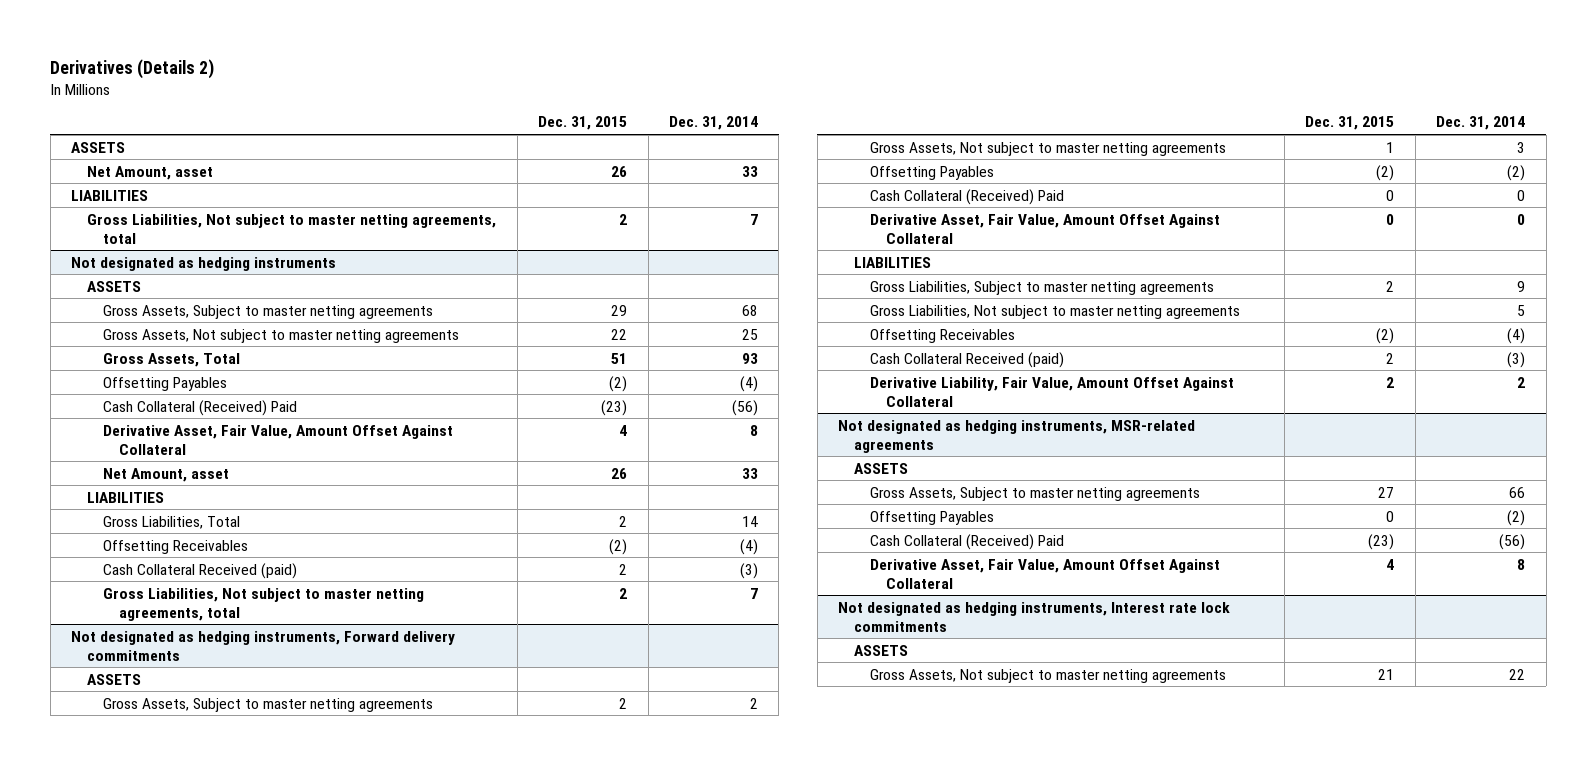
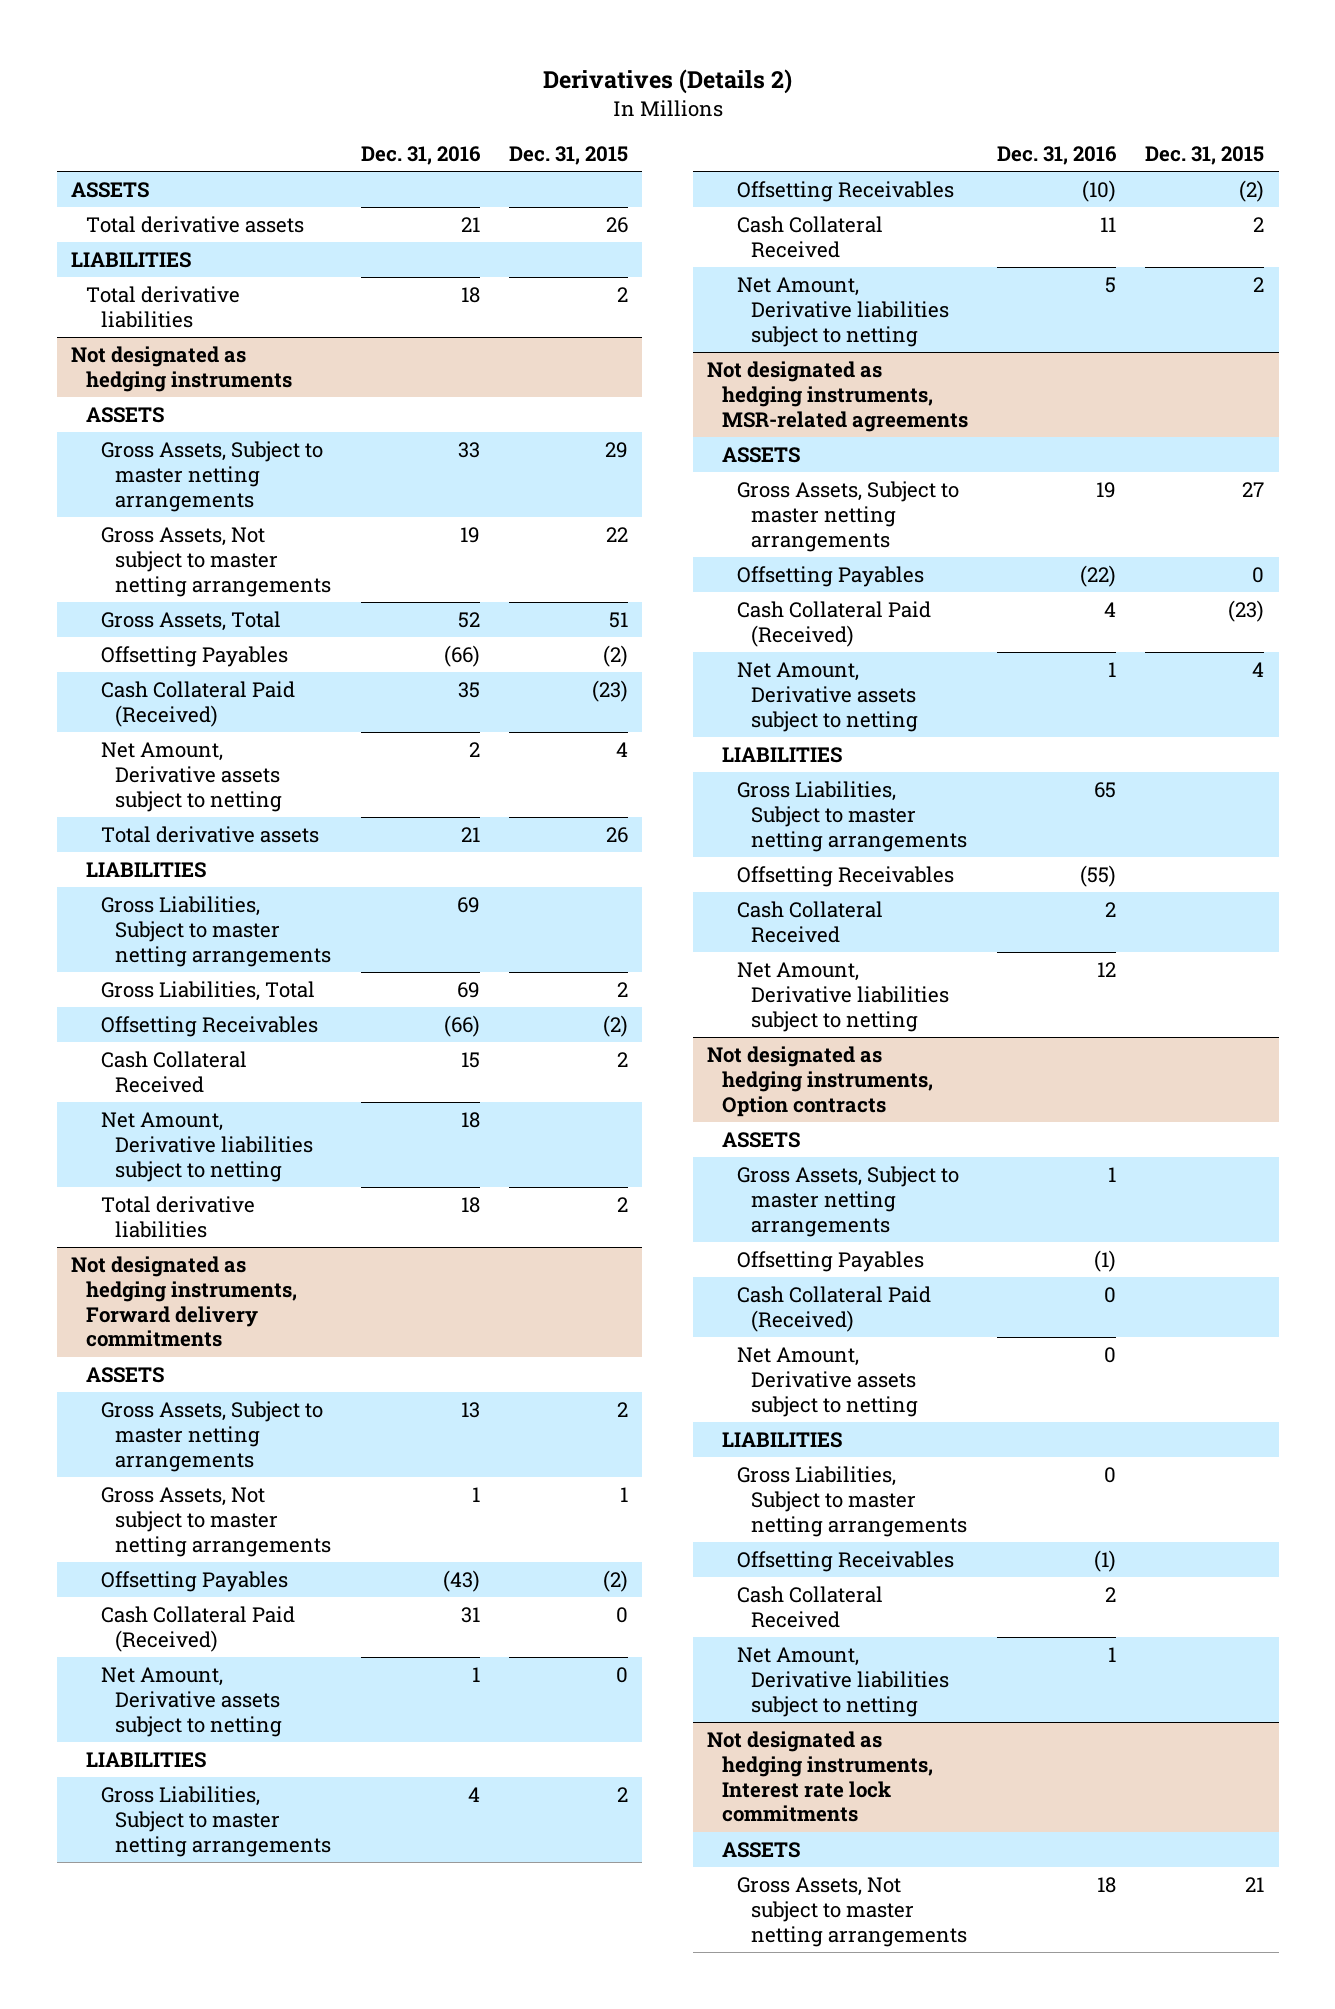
[668,116,758,131] Dec. 31, 2014 -> none
none -> [360,145,481,165] Dec. 31, 2016
[87,165,214,180] Net Amount, asset -> [85,216,304,234] Total derivative assets
[87,213,497,244] Gross Liabilities, Not subject to master netting agreements, total -> [85,286,240,328] Total derivative liabilities
[103,304,434,319] Gross Assets, Subject to master netting agreements -> [100,441,323,512] Gross Assets, Subject to master netting arrangements
[103,328,460,343] Gross Assets, Not subject to master netting agreements -> [100,527,332,597] Gross Assets, Not subject to master netting arrangements
[103,399,298,416] Cash Collateral (Received) Paid -> [100,681,295,727] Cash Collateral Paid (Received)
[103,424,454,455] Derivative Asset, Fair Value, Amount Offset Against Collateral -> [100,742,283,812] Net Amount, Derivative assets subject to netting
[103,467,230,482] Net Amount, asset -> [100,826,319,844] Total derivative assets
none -> [100,896,332,967] Gross Liabilities, Subject to master netting arrangements
[103,562,298,579] Cash Collateral Received (paid) -> [100,1051,247,1093] Cash Collateral Received
none -> [100,1112,314,1182] Net Amount, Derivative liabilities subject to netting
[103,587,425,621] Gross Liabilities, Not subject to master netting agreements, total -> [100,1196,255,1238] Total derivative liabilities
[103,697,434,712] Gross Assets, Subject to master netting agreements -> [100,1401,323,1472] Gross Assets, Subject to master netting arrangements
[870,141,1227,156] Gross Assets, Not subject to master netting agreements -> [100,1487,332,1557] Gross Assets, Not subject to master netting arrangements
[870,188,1065,205] Cash Collateral (Received) Paid -> [100,1606,295,1652] Cash Collateral Paid (Received)
[870,213,1221,244] Derivative Asset, Fair Value, Amount Offset Against Collateral -> [100,1667,283,1737] Net Amount, Derivative assets subject to netting
[870,304,1241,319] Gross Liabilities, Not subject to master netting agreements -> none
[870,280,1215,295] Gross Liabilities, Subject to master netting agreements -> [100,1786,332,1857] Gross Liabilities, Subject to master netting arrangements
[870,351,1065,368] Cash Collateral Received (paid) -> [736,216,883,258] Cash Collateral Received
[870,376,1235,407] Derivative Liability, Fair Value, Amount Offset Against Collateral -> [736,277,950,347] Net Amount, Derivative liabilities subject to netting
[870,486,1201,501] Gross Assets, Subject to master netting agreements -> [736,481,959,552] Gross Assets, Subject to master netting arrangements
[870,533,1065,550] Cash Collateral (Received) Paid -> [736,601,931,647] Cash Collateral Paid (Received)
[870,558,1221,589] Derivative Asset, Fair Value, Amount Offset Against Collateral -> [736,662,919,732] Net Amount, Derivative assets subject to netting
none -> [722,747,843,764] LIABILITIES
none -> [736,781,968,852] Gross Liabilities, Subject to master netting arrangements
none -> [736,866,954,888] Offsetting Receivables
none -> [736,901,883,943] Cash Collateral Received
none -> [736,962,950,1032] Net Amount, Derivative liabilities subject to netting
none -> [707,1046,934,1117] Not designated as hedging instruments, Option contracts
none -> [722,1132,801,1149] ASSETS
none -> [736,1166,959,1237] Gross Assets, Subject to master netting arrangements
none -> [736,1251,924,1273] Offsetting Payables
none -> [736,1286,931,1332] Cash Collateral Paid (Received)
none -> [736,1347,919,1417] Net Amount, Derivative assets subject to netting
none -> [722,1432,843,1449] LIABILITIES
none -> [736,1466,968,1537] Gross Liabilities, Subject to master netting arrangements
none -> [736,1551,954,1573] Offsetting Receivables
none -> [736,1586,883,1628] Cash Collateral Received
none -> [736,1647,950,1717] Net Amount, Derivative liabilities subject to netting
[870,668,1227,683] Gross Assets, Not subject to master netting agreements -> [736,1877,968,1947] Gross Assets, Not subject to master netting arrangements

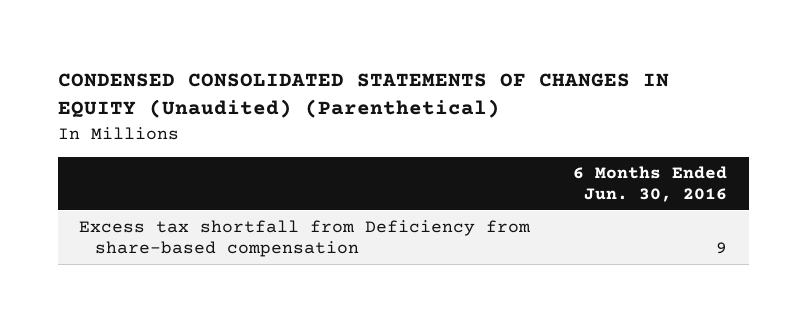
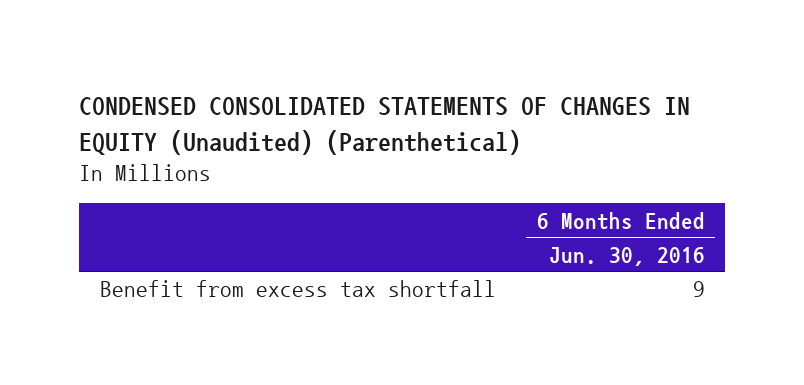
[79,220,532,258] Excess tax shortfall from Deficiency from share-based compensation -> [99,280,496,298] Benefit from excess tax shortfall

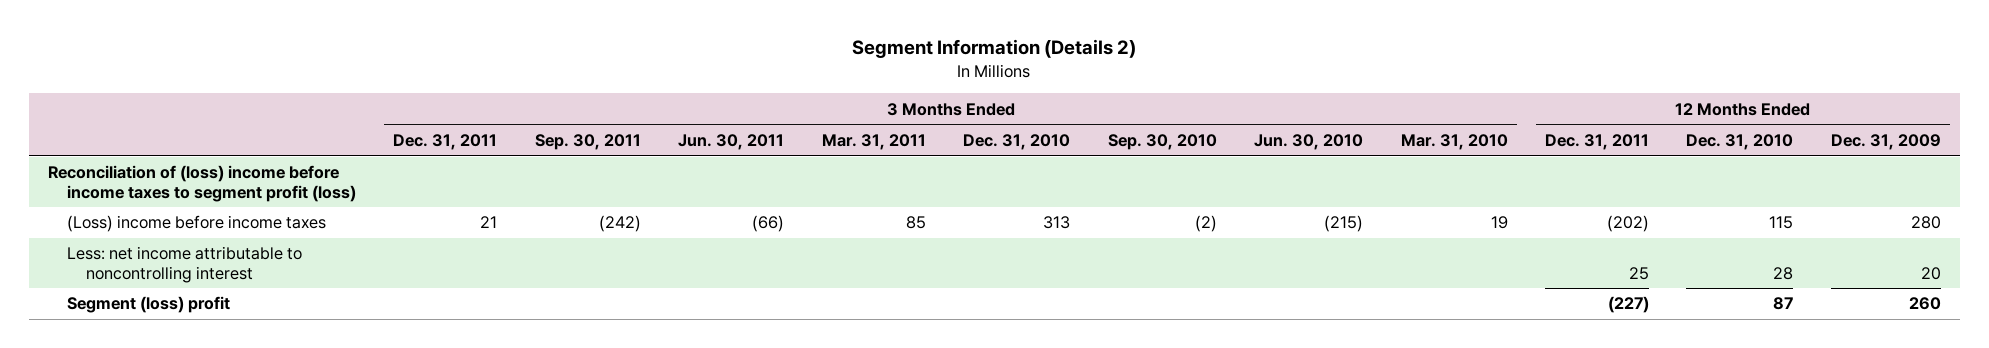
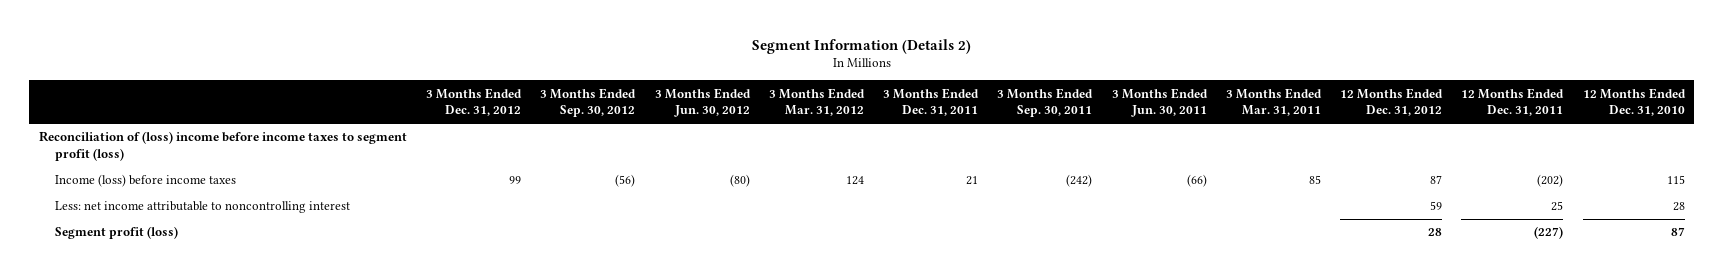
[963,133,1071,150] Dec. 31, 2010 -> none
[1107,133,1217,150] Sep. 30, 2010 -> none
[1254,133,1364,150] Jun. 30, 2010 -> none
[1400,133,1508,150] Mar. 31, 2010 -> none
[1830,133,1941,150] Dec. 31, 2009 -> none
none -> [426,87,523,117] 3 Months Ended Dec. 31, 2012
none -> [540,87,637,118] 3 Months Ended Sep. 30, 2012
none -> [654,87,751,118] 3 Months Ended Jun. 30, 2012
none -> [768,87,865,117] 3 Months Ended Mar. 31, 2012
none -> [1340,87,1444,117] 12 Months Ended Dec. 31, 2012
[66,215,326,233] (Loss) income before income taxes -> [54,174,236,188] Income (loss) before income taxes
[66,296,230,314] Segment (loss) profit -> [54,226,178,240] Segment profit (loss)

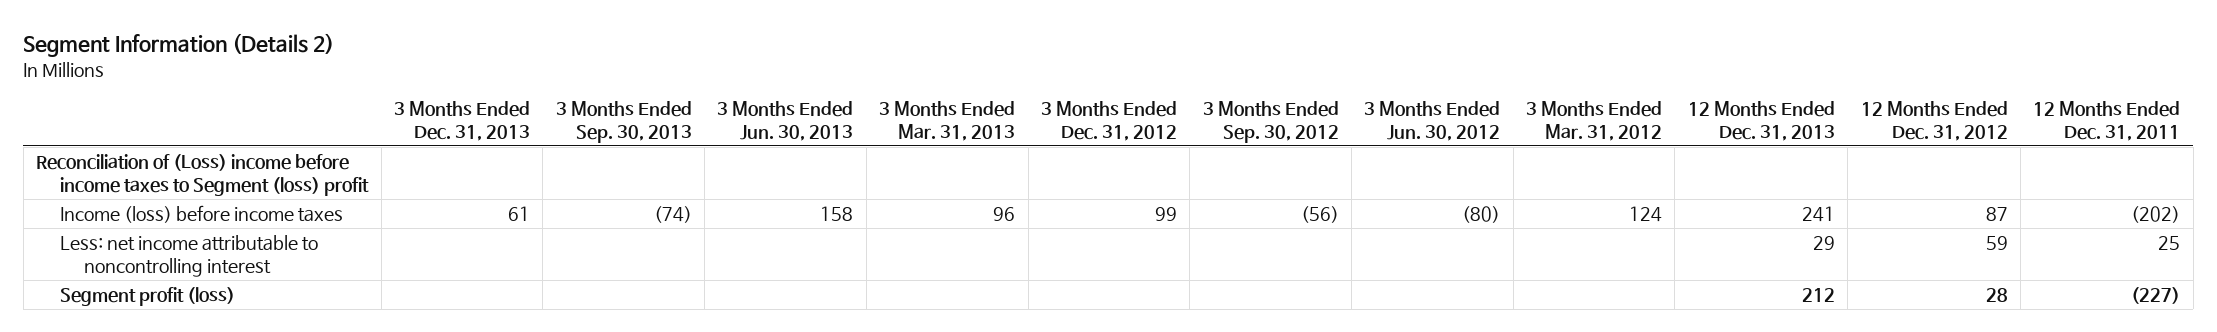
[883,87,980,117] 3 Months Ended Dec. 31, 2011 -> none
[997,87,1094,118] 3 Months Ended Sep. 30, 2011 -> none
[1111,87,1208,118] 3 Months Ended Jun. 30, 2011 -> none
[1225,87,1322,117] 3 Months Ended Mar. 31, 2011 -> none
[1582,87,1686,117] 12 Months Ended Dec. 31, 2010 -> none
none -> [394,100,531,141] 3 Months Ended Dec. 31, 2013
none -> [555,100,692,143] 3 Months Ended Sep. 30, 2013
none -> [717,100,854,141] 3 Months Ended Jun. 30, 2013
none -> [879,100,1016,141] 3 Months Ended Mar. 31, 2013
none -> [1687,100,1835,141] 12 Months Ended Dec. 31, 2013
[38,131,407,161] Reconciliation of (loss) income before income taxes to segment profit (loss) -> [36,153,370,196] Reconciliation of (Loss) income before income taxes to Segment (loss) profit

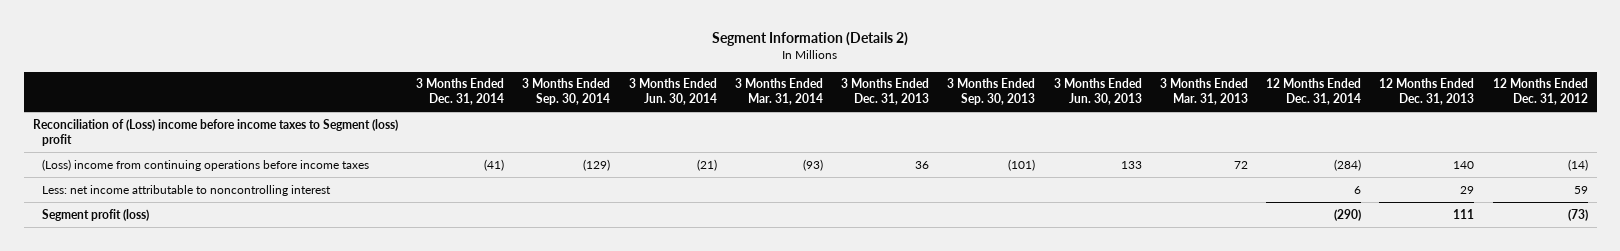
[1040,100,1177,141] 3 Months Ended Dec. 31, 2012 -> none
[1202,100,1339,143] 3 Months Ended Sep. 30, 2012 -> none
[1364,100,1501,141] 3 Months Ended Jun. 30, 2012 -> none
[1526,100,1663,141] 3 Months Ended Mar. 31, 2012 -> none
[2033,100,2181,141] 12 Months Ended Dec. 31, 2011 -> none
none -> [416,78,505,106] 3 Months Ended Dec. 31, 2014
none -> [522,78,611,106] 3 Months Ended Sep. 30, 2014
none -> [628,78,717,106] 3 Months Ended Jun. 30, 2014
none -> [734,78,823,106] 3 Months Ended Mar. 31, 2014
none -> [1266,78,1362,106] 12 Months Ended Dec. 31, 2014
[60,204,344,223] Income (loss) before income taxes -> [41,158,369,171] (Loss) income from continuing operations before income taxes
[508,205,531,221] 61 -> [915,160,930,169] 36
[653,205,692,223] (74) -> [1008,158,1036,171] (101)
[820,205,854,221] 158 -> [1120,160,1142,169] 133
[993,206,1016,221] 96 -> [1233,160,1248,169] 72
[1801,205,1835,222] 241 -> [1453,160,1475,169] 140
[1985,206,2008,221] 87 -> [1567,158,1588,171] (14)
[1801,287,1835,302] 212 -> [1453,208,1475,219] 111
[1985,287,2008,302] 28 -> [1567,208,1588,221] (73)

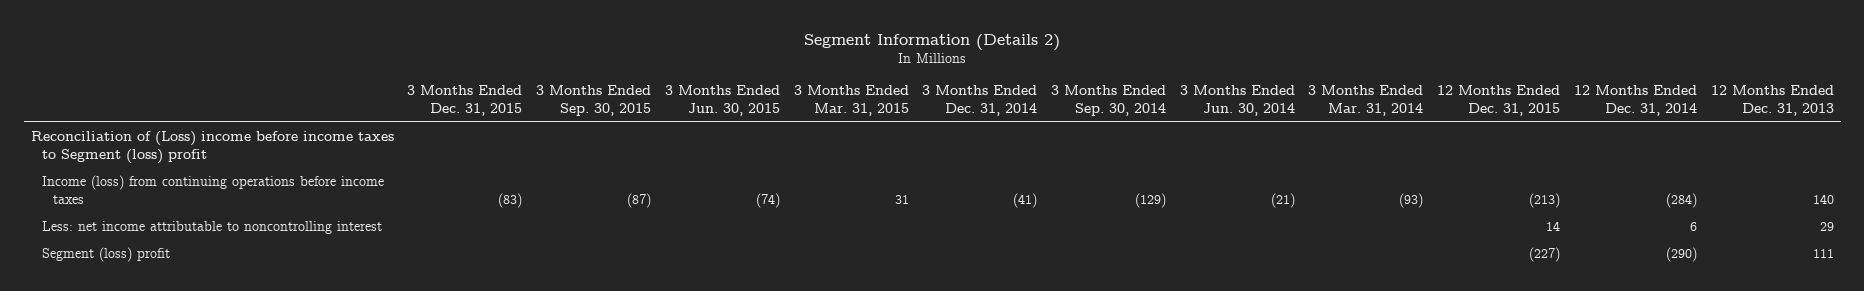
[841,78,930,106] 3 Months Ended Dec. 31, 2013 -> none
[947,78,1036,106] 3 Months Ended Sep. 30, 2013 -> none
[1053,78,1142,106] 3 Months Ended Jun. 30, 2013 -> none
[1159,78,1248,106] 3 Months Ended Mar. 31, 2013 -> none
[1492,78,1588,106] 12 Months Ended Dec. 31, 2012 -> none
none -> [407,85,523,117] 3 Months Ended Dec. 31, 2015
none -> [536,85,652,117] 3 Months Ended Sep. 30, 2015
none -> [664,85,780,117] 3 Months Ended Jun. 30, 2015
none -> [793,85,909,117] 3 Months Ended Mar. 31, 2015
none -> [1437,85,1561,117] 12 Months Ended Dec. 31, 2015
[41,158,369,171] (Loss) income from continuing operations before income taxes -> [41,175,384,205] Income (loss) from continuing operations before income taxes
[41,208,149,221] Segment profit (loss) -> [41,247,170,263] Segment (loss) profit

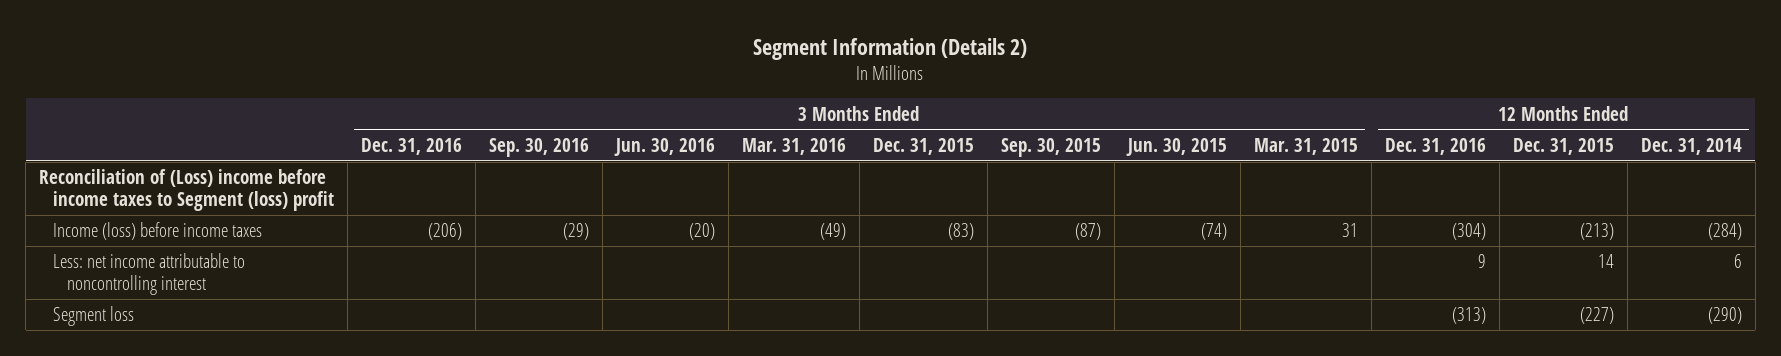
[922,85,1038,117] 3 Months Ended Dec. 31, 2014 -> none
[1050,85,1166,117] 3 Months Ended Sep. 30, 2014 -> none
[1179,85,1295,117] 3 Months Ended Jun. 30, 2014 -> none
[1308,85,1424,117] 3 Months Ended Mar. 31, 2014 -> none
[1710,85,1834,117] 12 Months Ended Dec. 31, 2013 -> none
none -> [360,137,462,155] Dec. 31, 2016
none -> [488,137,589,157] Sep. 30, 2016
none -> [613,137,715,156] Jun. 30, 2016
none -> [741,137,846,155] Mar. 31, 2016
none -> [1384,137,1486,155] Dec. 31, 2016
[41,175,384,205] Income (loss) from continuing operations before income taxes -> [52,222,262,241] Income (loss) before income taxes
[41,247,170,263] Segment (loss) profit -> [52,306,134,327] Segment loss

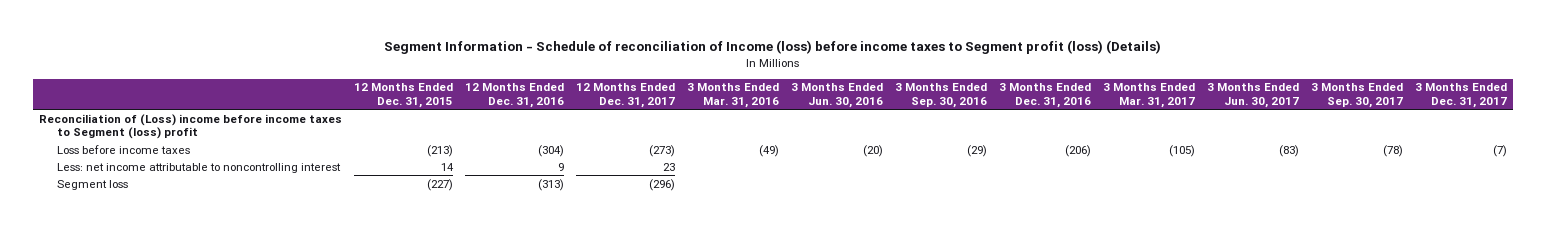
[753,37,1028,60] Segment Information (Details 2) -> [383,40,1161,55] Segment Information - Schedule of reconciliation of Income (loss) before income taxes to Segment profit (loss) (Details)
[872,137,974,155] Dec. 31, 2015 -> none
[1000,137,1101,157] Sep. 30, 2015 -> none
[1125,137,1227,156] Jun. 30, 2015 -> none
[1253,137,1358,155] Mar. 31, 2015 -> none
[1640,137,1742,155] Dec. 31, 2014 -> none
none -> [575,83,675,108] 12 Months Ended Dec. 31, 2017
none -> [1103,83,1196,108] 3 Months Ended Mar. 31, 2017
none -> [1207,83,1300,108] 3 Months Ended Jun. 30, 2017
none -> [1311,83,1404,108] 3 Months Ended Sep. 30, 2017
none -> [1415,83,1508,108] 3 Months Ended Dec. 31, 2017
[52,222,262,241] Income (loss) before income taxes -> [57,144,191,154] Loss before income taxes

